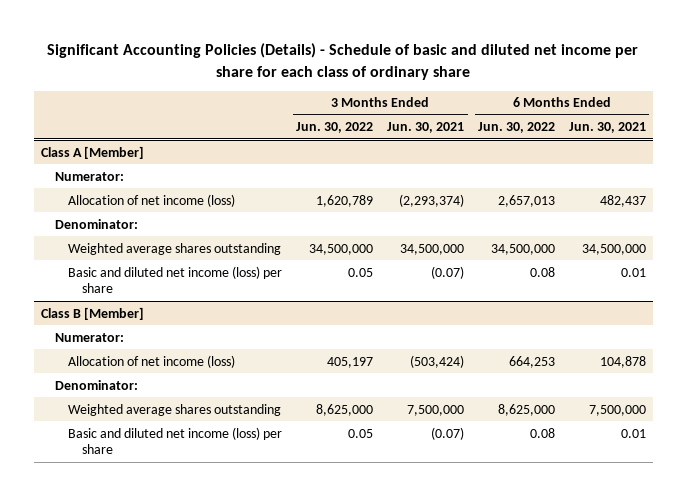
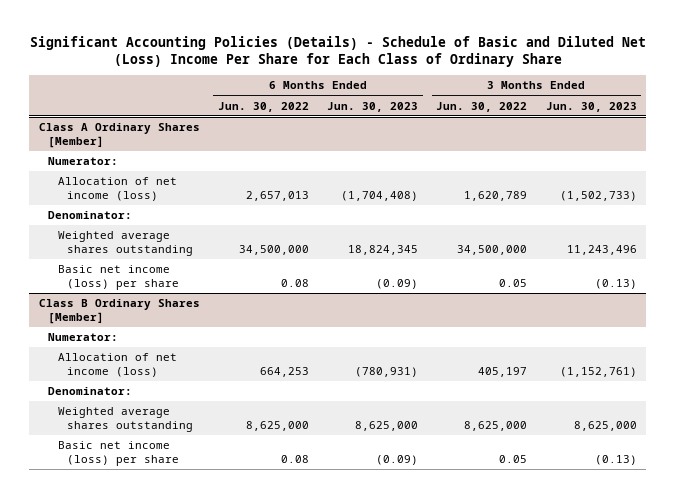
[47,43,639,80] Significant Accounting Policies (Details) - Schedule of basic and diluted net income per share for each class of ordinary share -> [29,35,646,68] Significant Accounting Policies (Details) - Schedule of Basic and Diluted Net (Loss) Income Per Share for Each Class of Ordinary Share
[387,122,465,134] Jun. 30, 2021 -> none
[568,122,646,134] Jun. 30, 2021 -> none
none -> [327,101,419,112] Jun. 30, 2023
none -> [545,101,637,112] Jun. 30, 2023
[40,145,144,159] Class A [Member] -> [38,123,200,149] Class A Ordinary Shares [Member]
[68,265,283,293] Basic and diluted net income (loss) per share -> [57,265,180,291] Basic net income (loss) per share
[40,306,144,320] Class B [Member] -> [38,299,200,325] Class B Ordinary Shares [Member]
[68,426,283,454] Basic and diluted net income (loss) per share -> [57,441,180,467] Basic net income (loss) per share

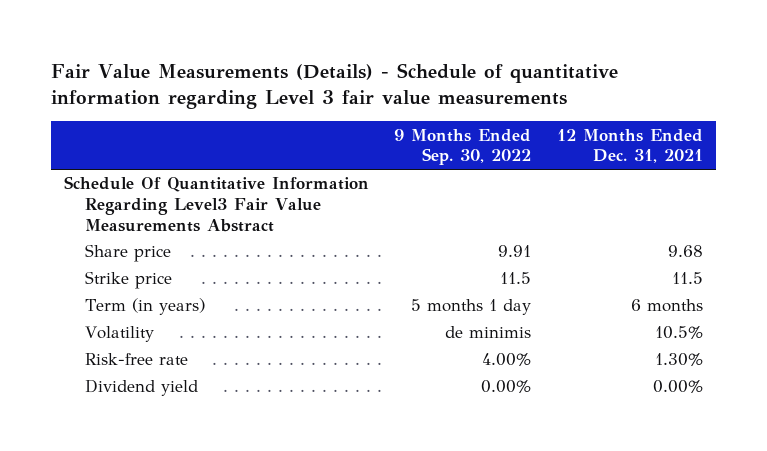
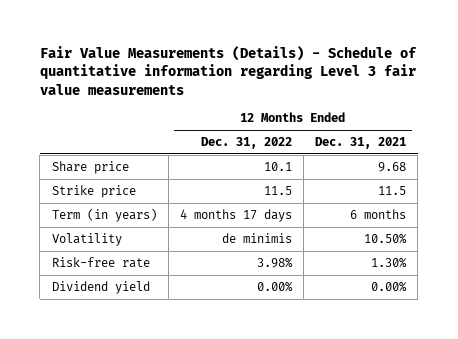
[394,128,532,166] 9 Months Ended Sep. 30, 2022 -> none
none -> [200,137,292,150] Dec. 31, 2022
[63,176,369,232] Schedule Of Quantitative Information Regarding Level3 Fair Value Measurements Abstract -> none
[655,326,704,340] 10.5% -> [364,233,408,245] 10.50%

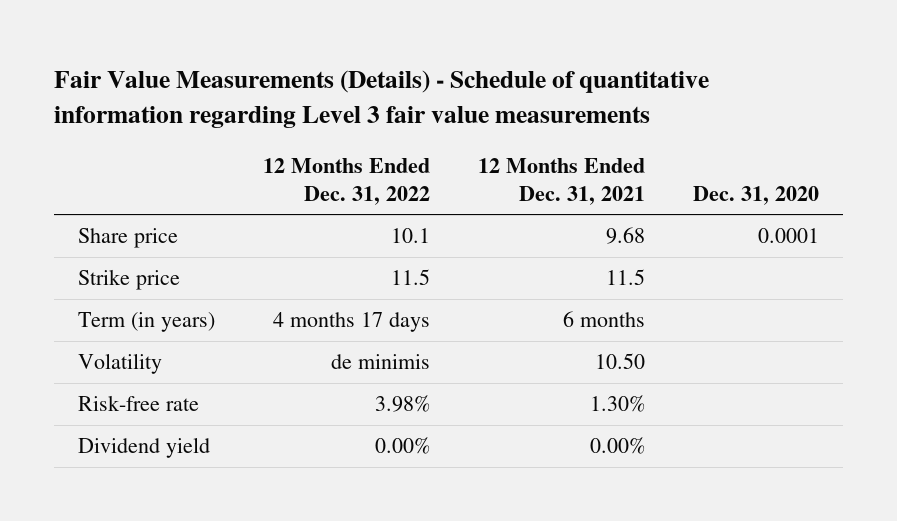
none -> [693,185,820,205] Dec. 31, 2020
[364,233,408,245] 10.50% -> [595,353,646,370] 10.50

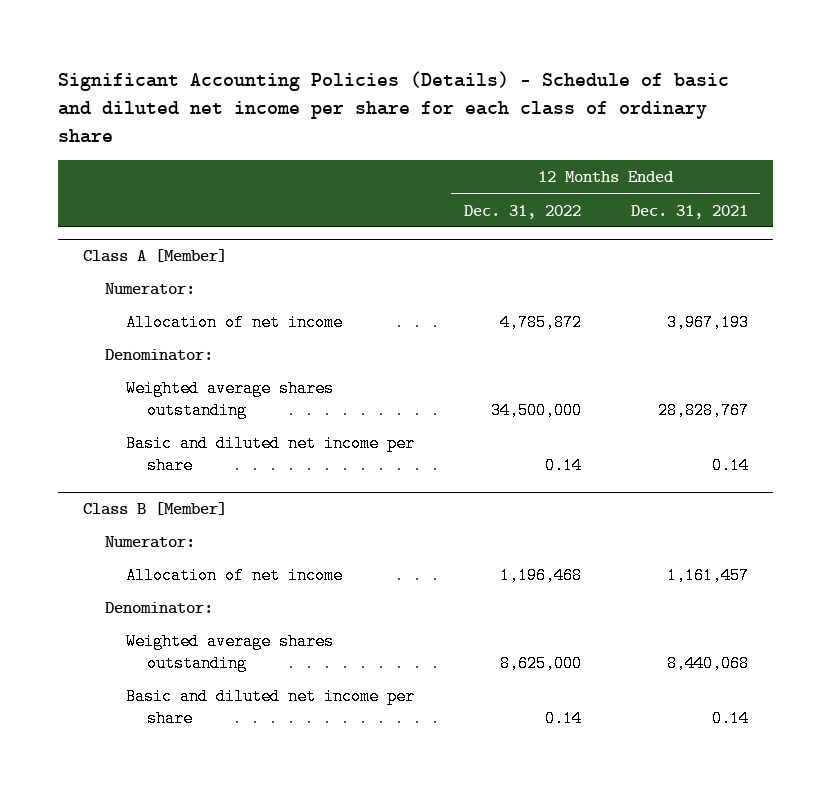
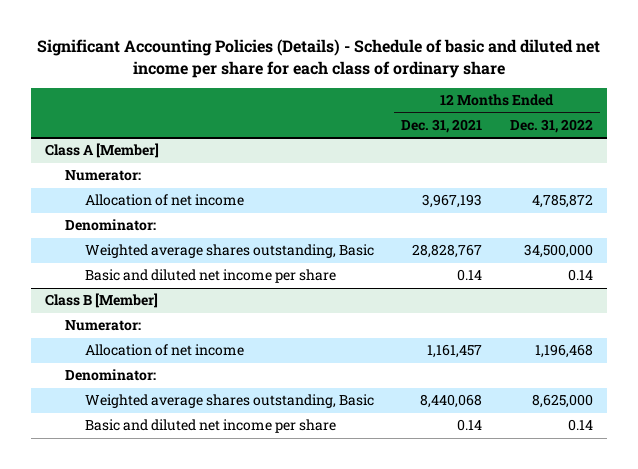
[125,380,334,420] Weighted average shares outstanding -> [84,244,374,259] Weighted average shares outstanding, Basic
[125,633,334,673] Weighted average shares outstanding -> [84,394,374,409] Weighted average shares outstanding, Basic

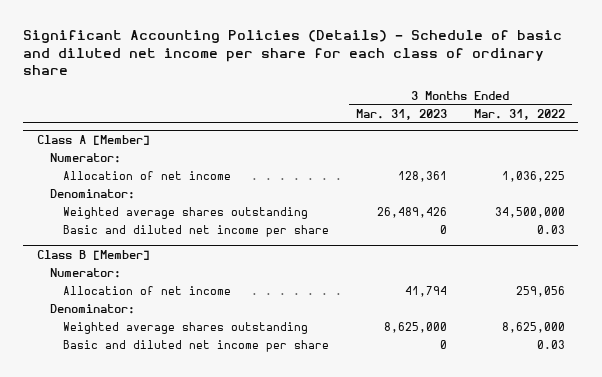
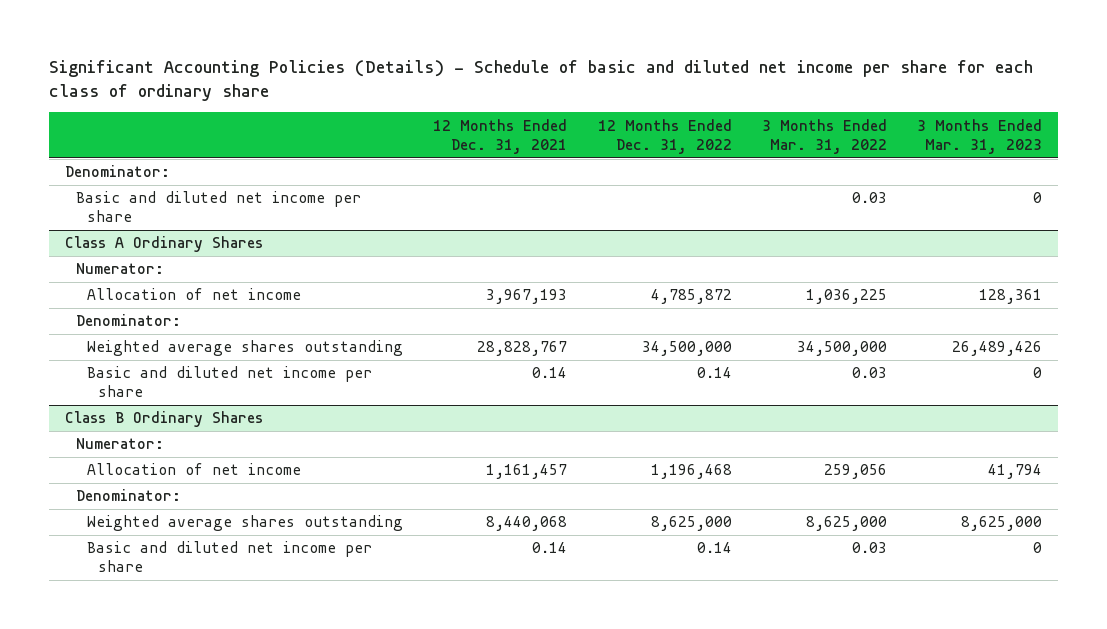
none -> [433,118,568,154] 12 Months Ended Dec. 31, 2021
none -> [597,118,732,154] 12 Months Ended Dec. 31, 2022
none -> [64,165,170,178] Denominator:
none -> [75,191,361,223] Basic and diluted net income per share
[36,135,150,146] Class A [Member] -> [64,236,263,253] Class A Ordinary Shares
[36,250,150,261] Class B [Member] -> [64,411,263,428] Class B Ordinary Shares

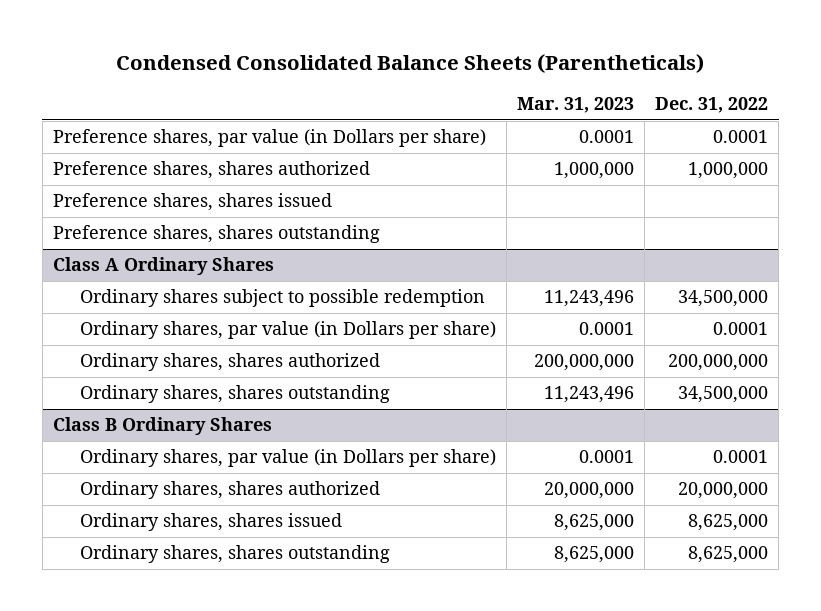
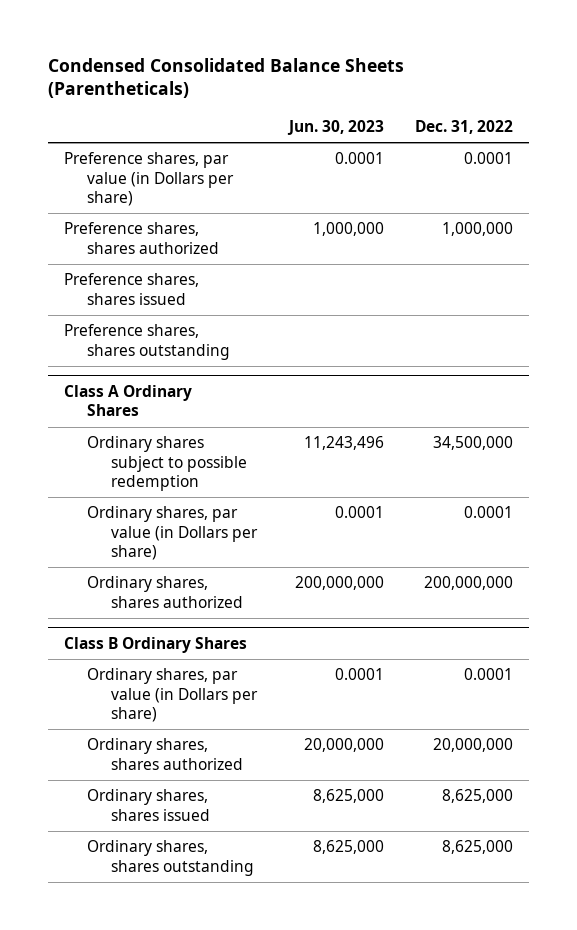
[517,97,635,114] Mar. 31, 2023 -> none
none -> [286,119,384,135] Jun. 30, 2023
[80,385,391,404] Ordinary shares, shares outstanding -> none

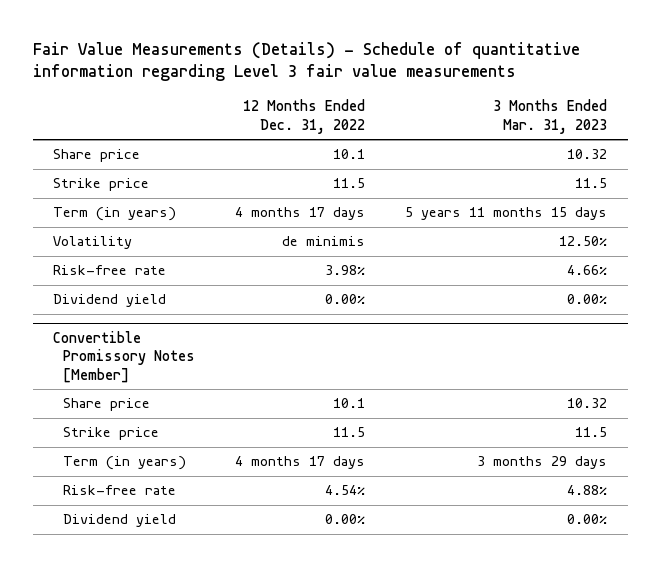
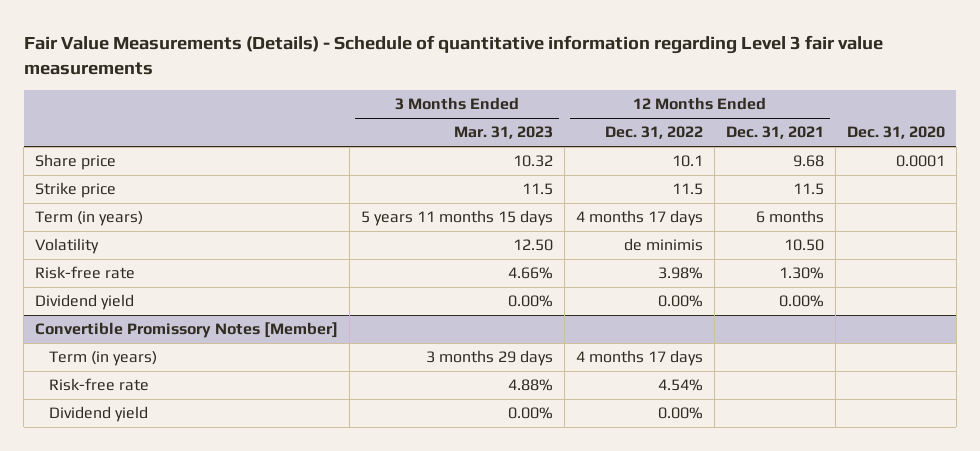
none -> [725,126,824,140] Dec. 31, 2021
none -> [846,126,945,140] Dec. 31, 2020
[559,236,608,247] 12.50% -> [513,239,554,252] 12.50
[63,398,151,412] Share price -> none
[63,427,160,441] Strike price -> none

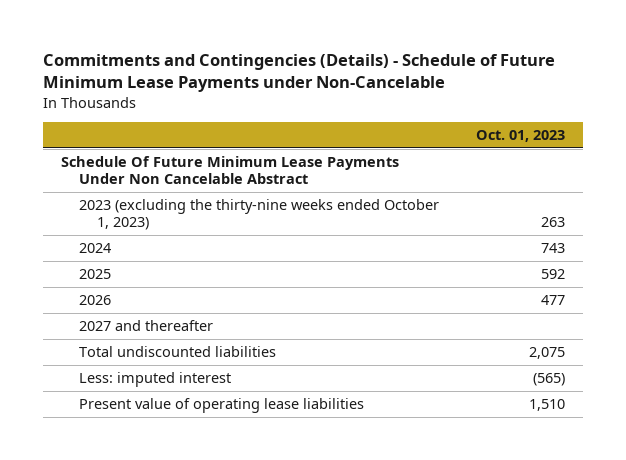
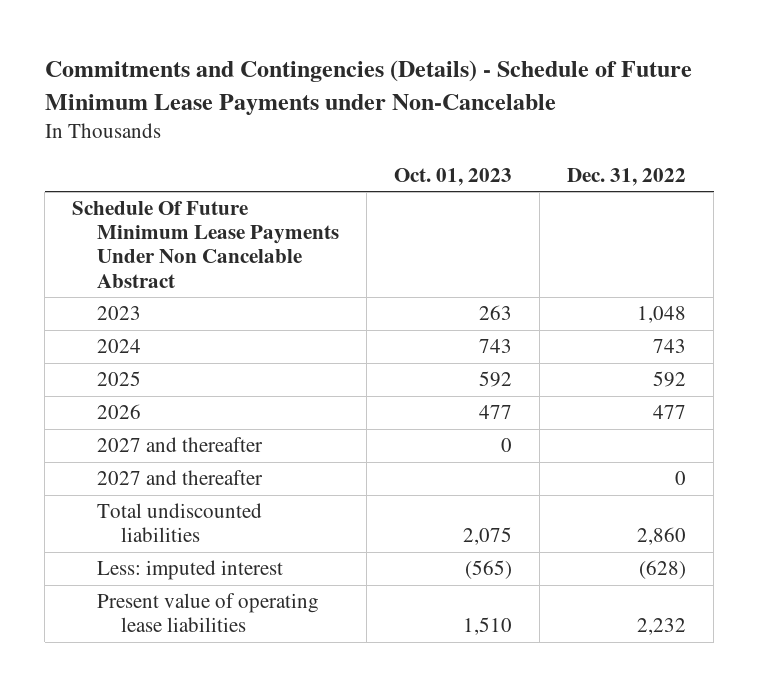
none -> [567,167,687,186] Dec. 31, 2022
[78,199,439,231] 2023 (excluding the thirty-nine weeks ended October 1, 2023) -> [96,306,141,321] 2023
none -> [96,437,263,453] 2027 and thereafter

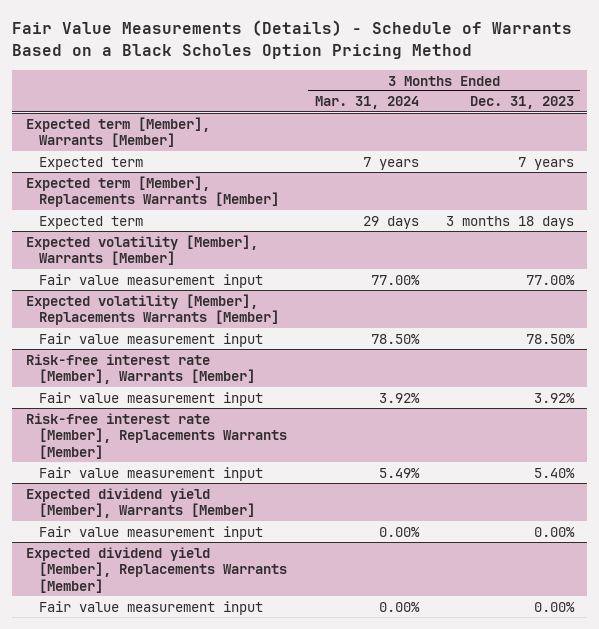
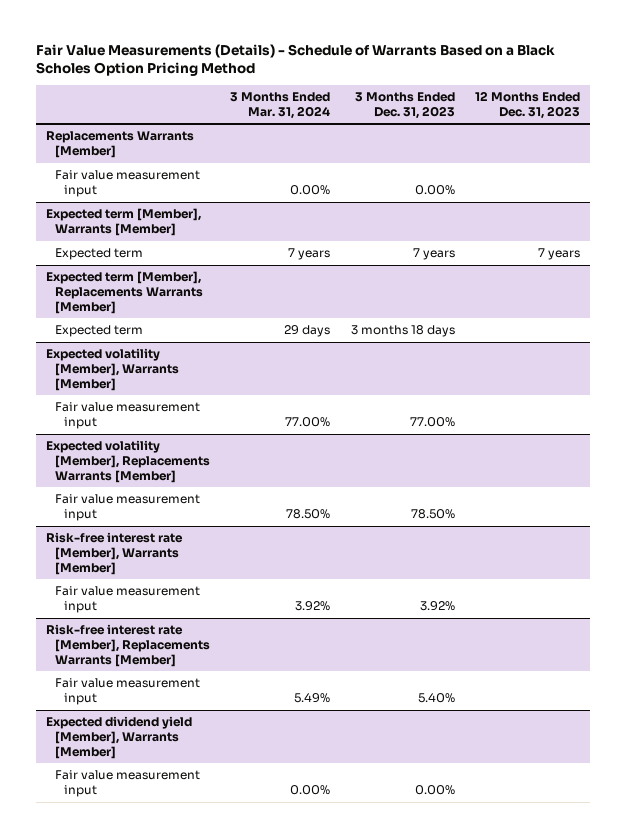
none -> [474,91,580,119] 12 Months Ended Dec. 31, 2023
none -> [46,131,195,158] Replacements Warrants [Member]
none -> [55,170,201,197] Fair value measurement input
[25,546,288,593] Expected dividend yield [Member], Replacements Warrants [Member] -> none
[39,600,264,615] Fair value measurement input -> none

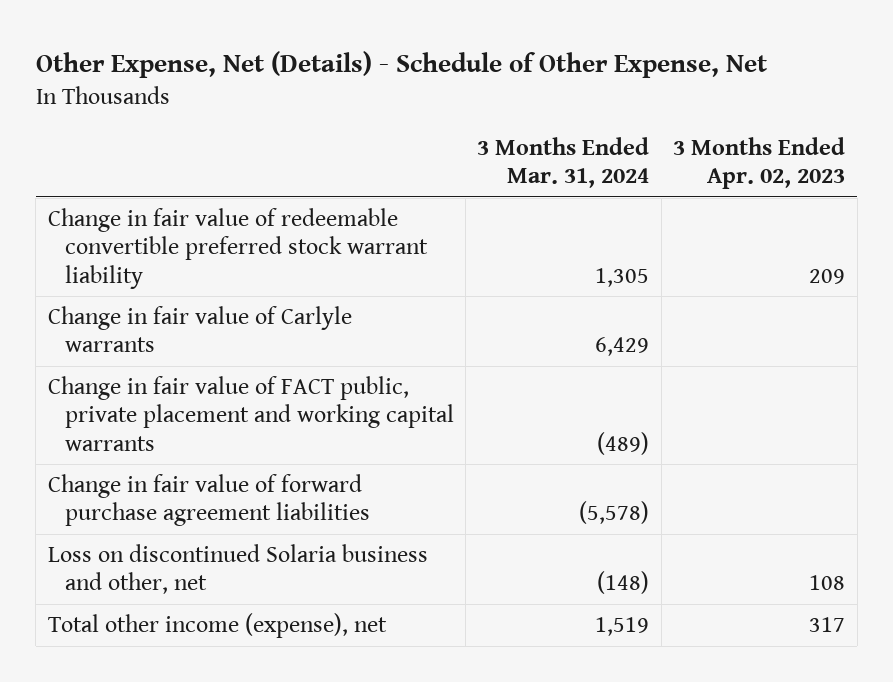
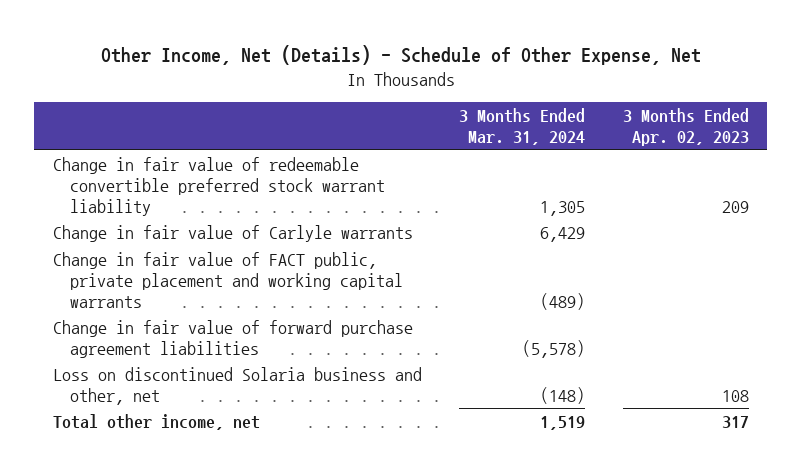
[35,50,767,78] Other Expense, Net (Details) - Schedule of Other Expense, Net -> [100,45,701,66] Other Income, Net (Details) - Schedule of Other Expense, Net
[47,613,387,639] Total other income (expense), net -> [53,413,261,430] Total other income, net

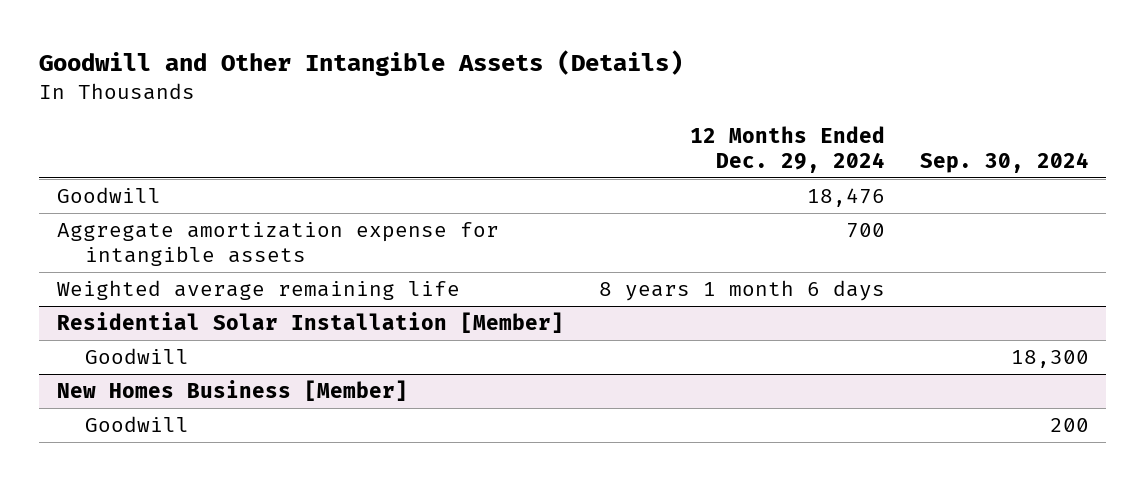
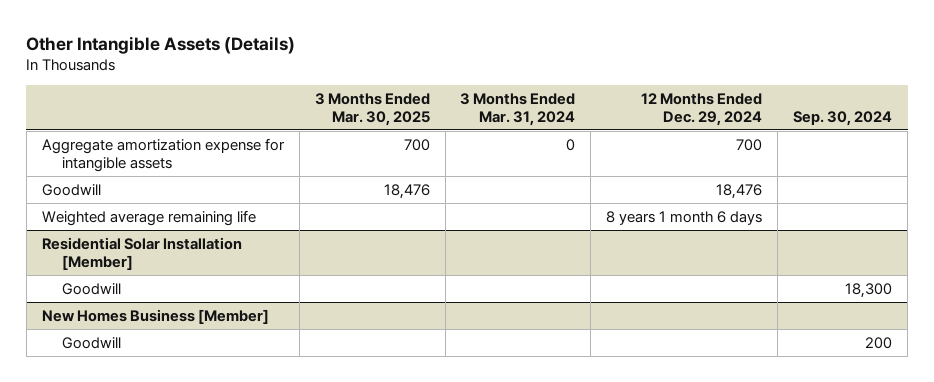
[39,50,684,77] Goodwill and Other Intangible Assets (Details) -> [26,35,296,54] Other Intangible Assets (Details)
none -> [314,92,430,126] 3 Months Ended Mar. 30, 2025
none -> [460,92,576,126] 3 Months Ended Mar. 31, 2024
[56,187,161,204] Goodwill -> [41,183,101,196] Goodwill

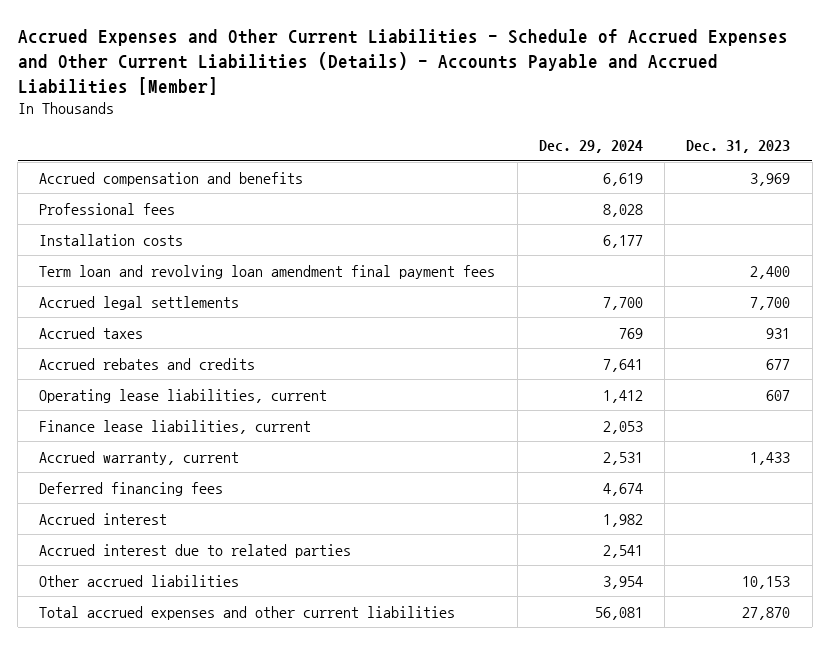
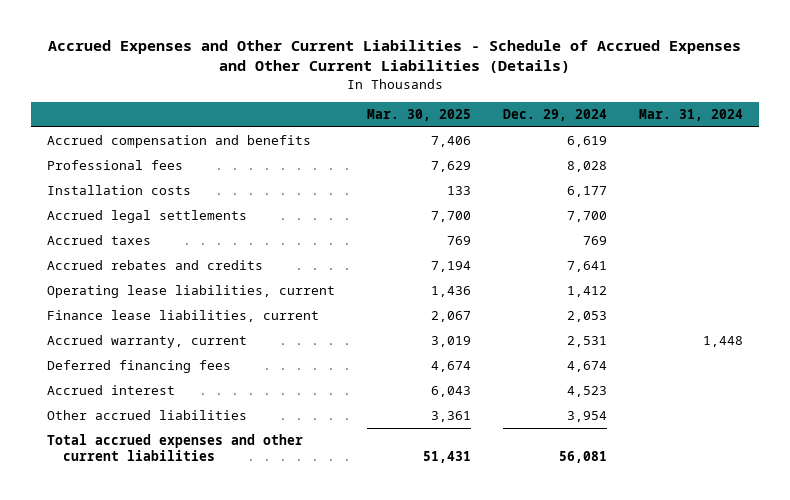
[17,29,788,95] Accrued Expenses and Other Current Liabilities - Schedule of Accrued Expenses and Other Current Liabilities (Details) - Accounts Payable and Accrued Liabilities [Member] -> [47,40,741,74] Accrued Expenses and Other Current Liabilities - Schedule of Accrued Expenses and Other Current Liabilities (Details)
[686,140,791,154] Dec. 31, 2023 -> none
none -> [366,109,471,122] Mar. 30, 2025
none -> [638,109,743,122] Mar. 31, 2024
[39,264,496,279] Term loan and revolving loan amendment final payment fees -> none
[39,543,352,558] Accrued interest due to related parties -> none
[602,513,643,527] 1,982 -> [566,386,607,398] 4,523

